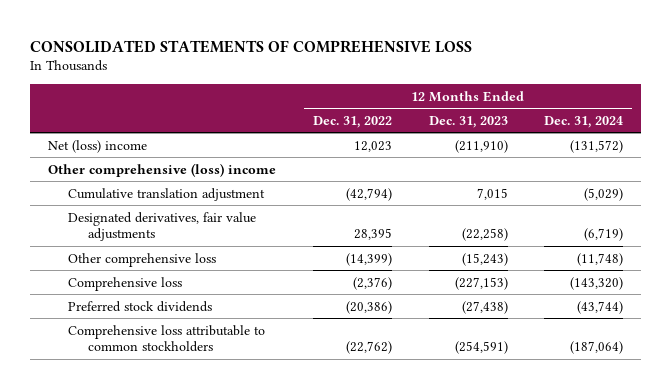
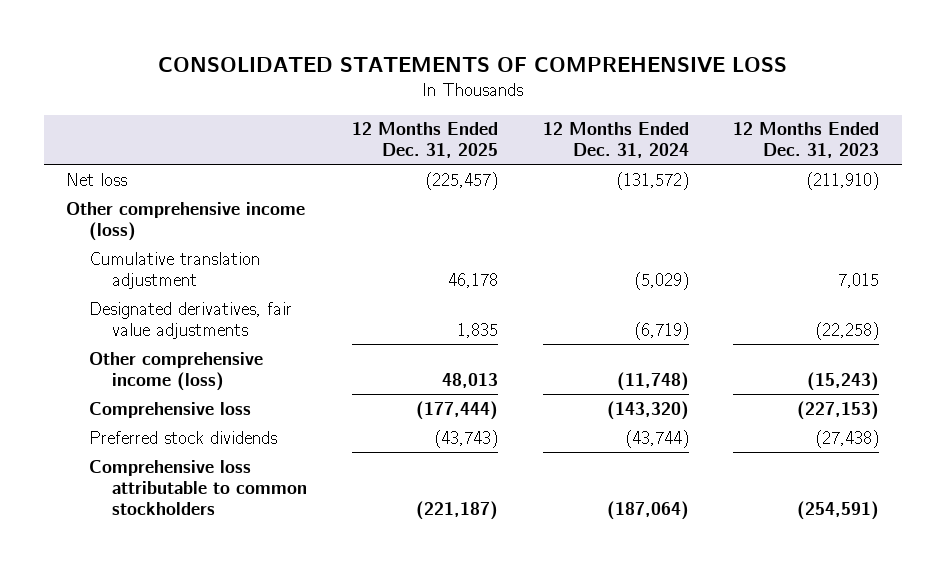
[313,115,393,128] Dec. 31, 2022 -> none
none -> [351,122,498,159] 12 Months Ended Dec. 31, 2025
[48,139,148,153] Net (loss) income -> [65,172,127,186] Net loss
[48,162,277,177] Other comprehensive (loss) income -> [65,201,305,241] Other comprehensive income (loss)
[68,252,217,267] Other comprehensive loss -> [89,351,264,391] Other comprehensive income (loss)

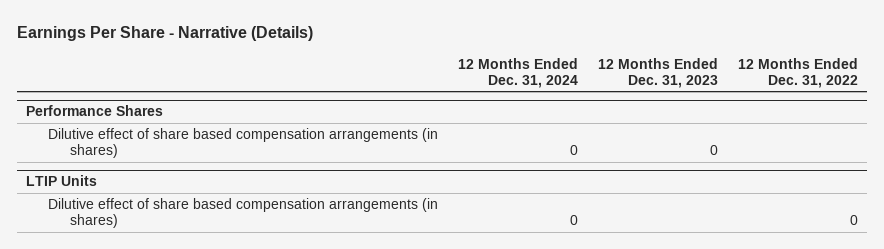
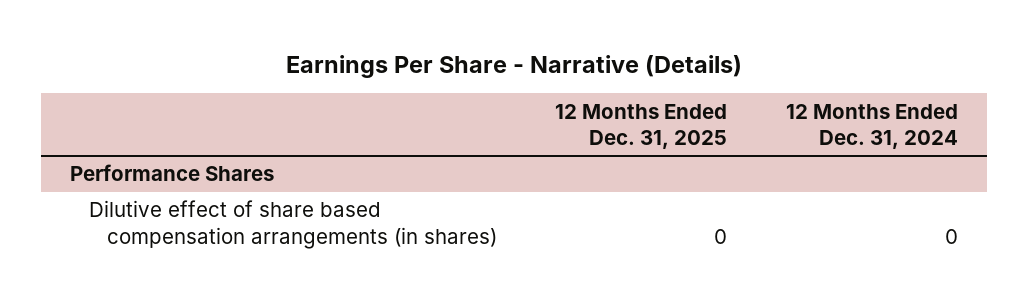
[597,57,718,88] 12 Months Ended Dec. 31, 2023 -> none
[737,57,858,88] 12 Months Ended Dec. 31, 2022 -> none
none -> [555,103,728,149] 12 Months Ended Dec. 31, 2025
[26,175,98,187] LTIP Units -> none
[48,198,439,229] Dilutive effect of share based compensation arrangements (in shares) -> none

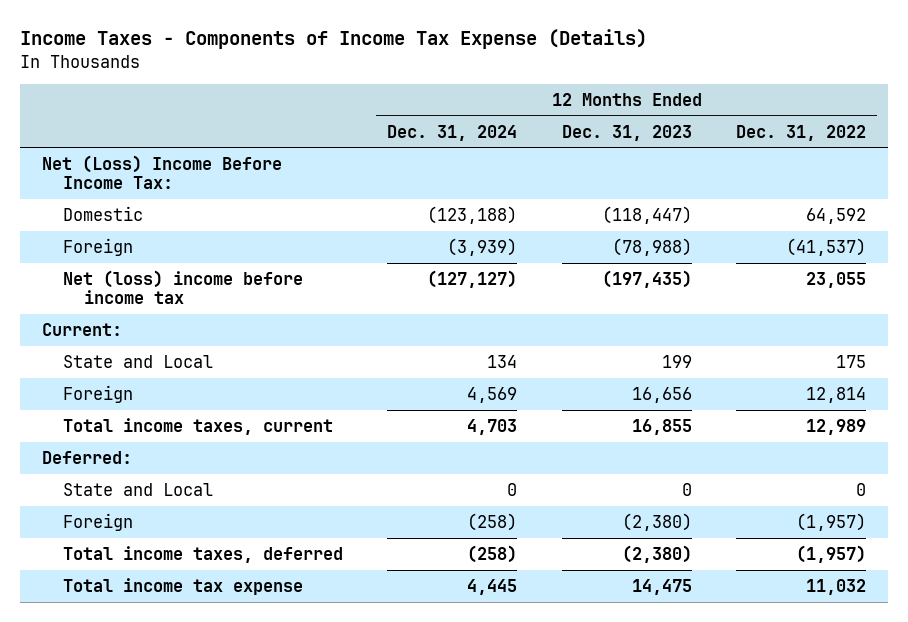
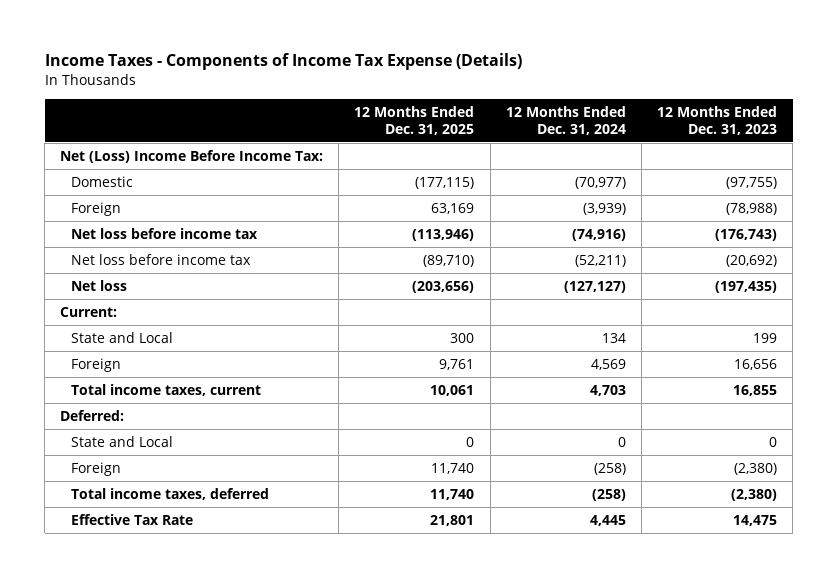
[735,124,866,141] Dec. 31, 2022 -> none
none -> [354,105,475,135] 12 Months Ended Dec. 31, 2025
[427,205,518,224] (123,188) -> [574,176,626,189] (70,977)
[601,205,692,224] (118,447) -> [726,176,778,189] (97,755)
[62,269,303,305] Net (loss) income before income tax -> [71,227,259,239] Net loss before income tax
[427,269,518,288] (127,127) -> [571,228,626,241] (74,916)
[601,269,692,288] (197,435) -> [715,228,778,241] (176,743)
none -> [71,253,252,265] Net loss before income tax
none -> [71,279,128,291] Net loss
[62,577,303,595] Total income tax expense -> [71,513,194,525] Effective Tax Rate

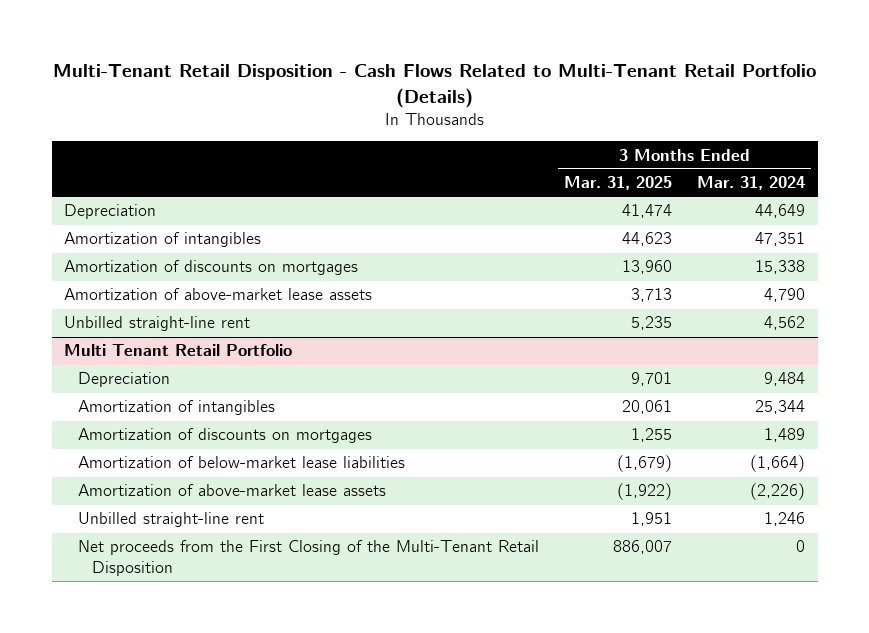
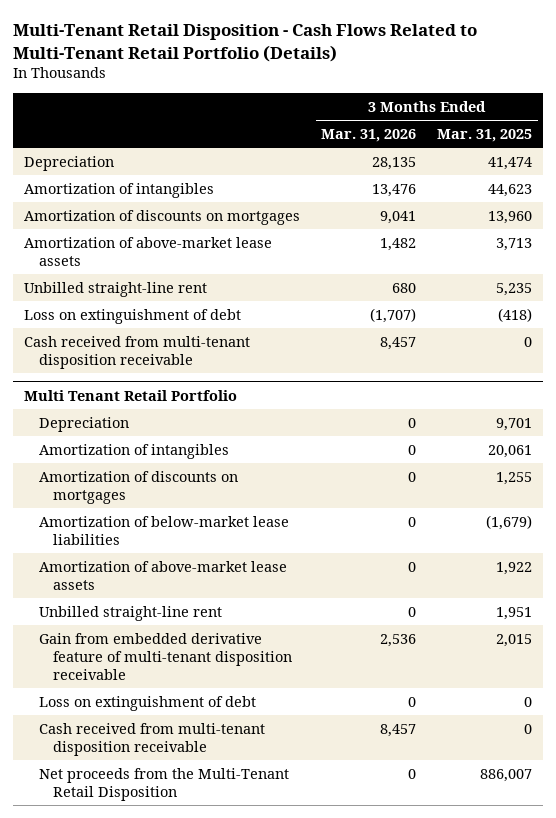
[697,176,806,191] Mar. 31, 2024 -> none
none -> [321,129,417,143] Mar. 31, 2026
none -> [23,308,241,324] Loss on extinguishment of debt
none -> [23,335,250,369] Cash received from multi-tenant disposition receivable
[617,483,673,501] (1,922) -> [496,561,533,575] 1,922
none -> [38,632,293,680] Gain from embedded derivative feature of multi-tenant disposition receivable
none -> [38,695,256,711] Loss on extinguishment of debt
none -> [38,722,265,756] Cash received from multi-tenant disposition receivable
[78,540,540,577] Net proceeds from the First Closing of the Multi-Tenant Retail Disposition -> [38,767,289,801] Net proceeds from the Multi-Tenant Retail Disposition

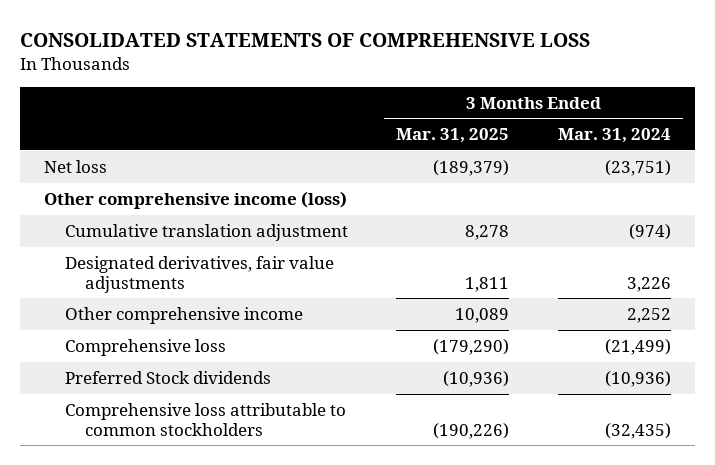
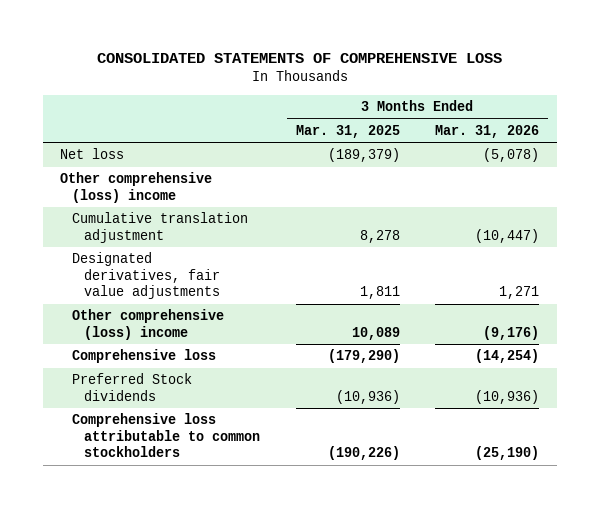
[557,128,671,144] Mar. 31, 2024 -> none
none -> [434,124,539,138] Mar. 31, 2026
[44,190,348,209] Other comprehensive income (loss) -> [60,172,213,203] Other comprehensive (loss) income
[64,306,303,324] Other comprehensive income -> [72,309,225,340] Other comprehensive (loss) income

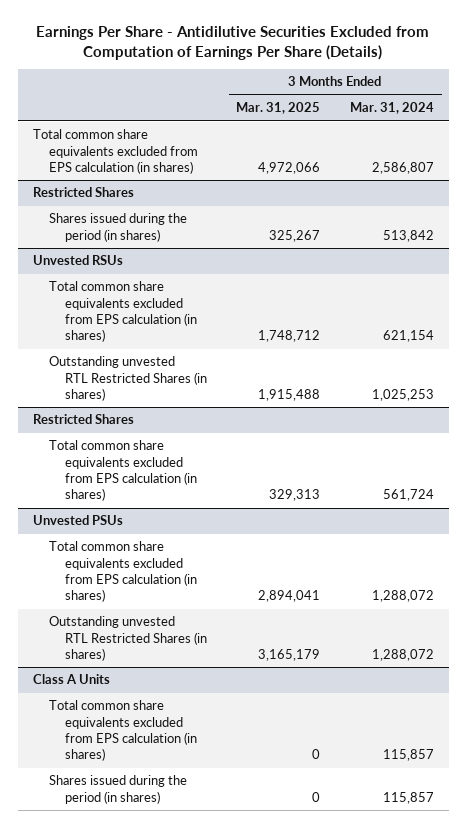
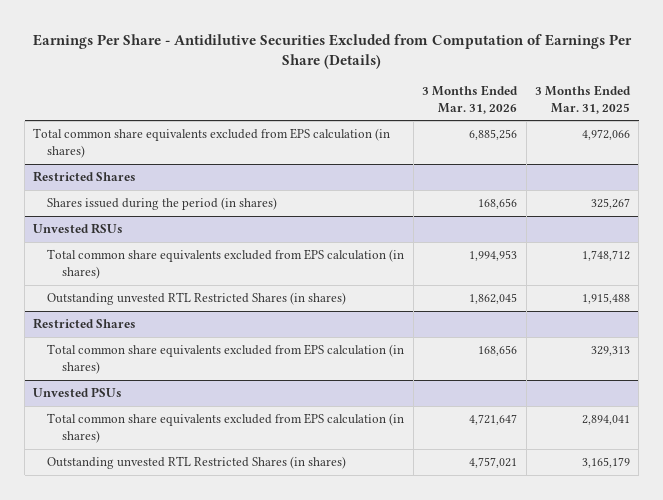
[350,102,435,115] Mar. 31, 2024 -> none
none -> [422,84,519,114] 3 Months Ended Mar. 31, 2026
[32,674,110,685] Class A Units -> none
[48,700,197,762] Total common share equivalents excluded from EPS calculation (in shares) -> none
[48,775,187,804] Shares issued during the period (in shares) -> none

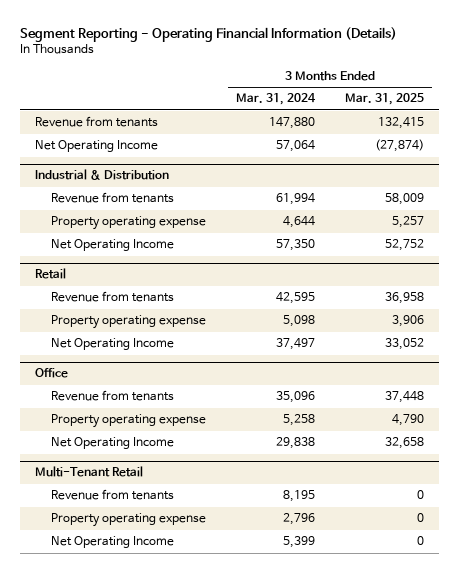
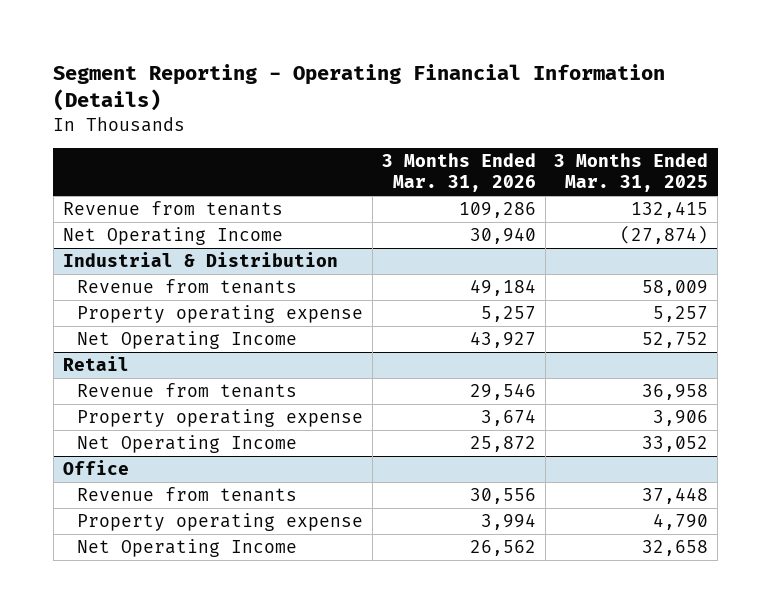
[236,93,317,106] Mar. 31, 2024 -> none
none -> [381,153,536,193] 3 Months Ended Mar. 31, 2026
[35,466,144,478] Multi-Tenant Retail -> none
[50,489,174,501] Revenue from tenants -> none
[50,513,206,528] Property operating expense -> none
[50,536,174,549] Net Operating Income -> none

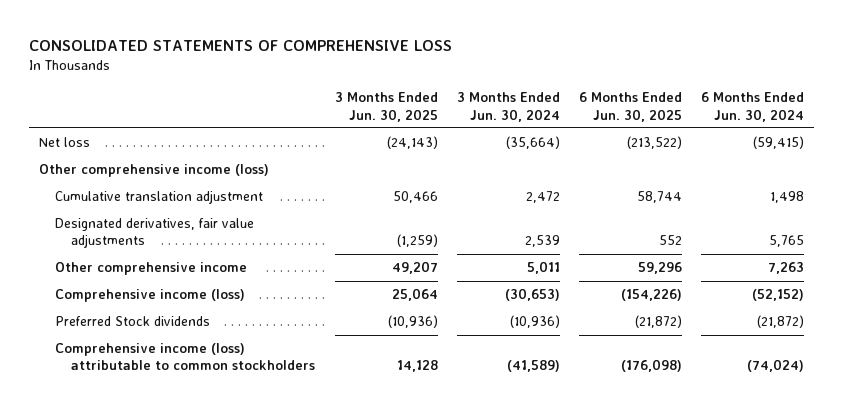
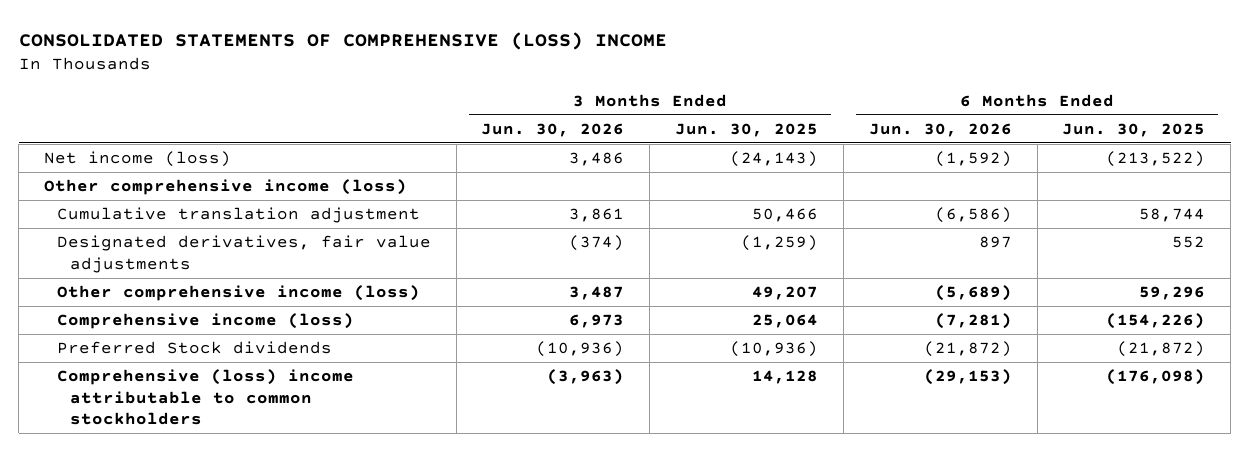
[29,40,453,52] CONSOLIDATED STATEMENTS OF COMPREHENSIVE LOSS -> [18,31,667,50] CONSOLIDATED STATEMENTS OF COMPREHENSIVE (LOSS) INCOME
[456,92,560,122] 3 Months Ended Jun. 30, 2024 -> none
[700,92,804,122] 6 Months Ended Jun. 30, 2024 -> none
none -> [481,122,625,137] Jun. 30, 2026
none -> [868,122,1012,137] Jun. 30, 2026
[38,137,90,148] Net loss -> [43,151,231,168] Net income (loss)
[55,262,248,276] Other comprehensive income -> [56,285,420,302] Other comprehensive income (loss)
[55,343,316,371] Comprehensive income (loss) attributable to common stockholders -> [56,369,354,426] Comprehensive (loss) income attributable to common stockholders

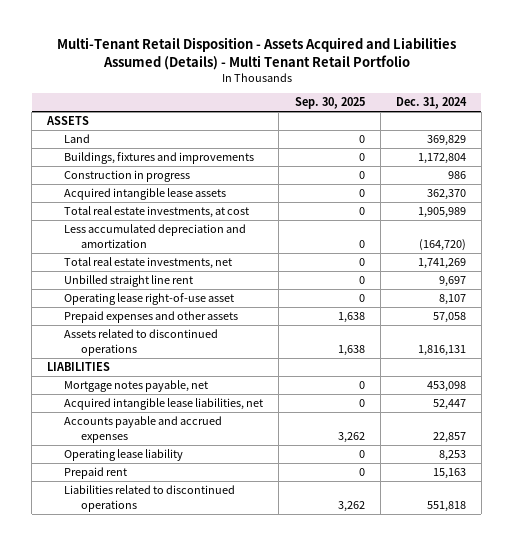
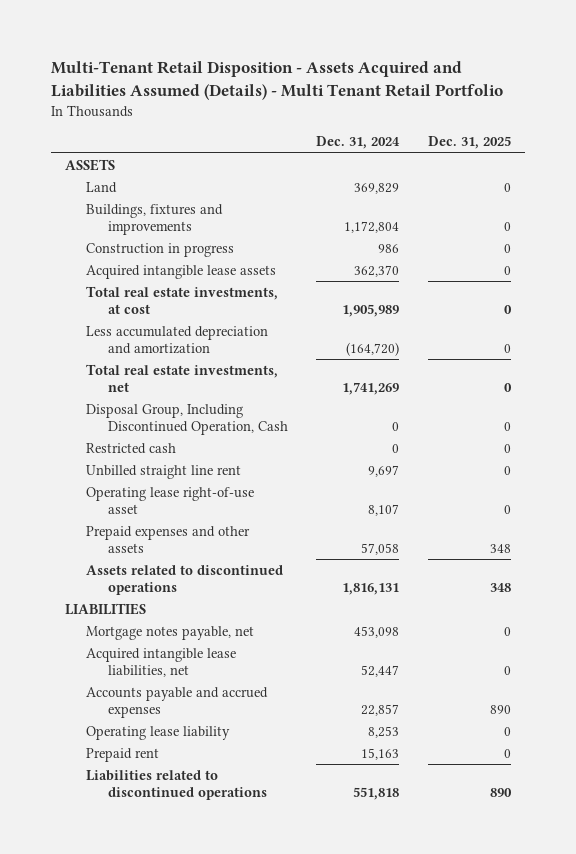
[294,97,365,110] Sep. 30, 2025 -> none
none -> [427,136,511,150] Dec. 31, 2025
none -> [86,403,288,435] Disposal Group, Including Discontinued Operation, Cash
none -> [86,442,177,454] Restricted cash

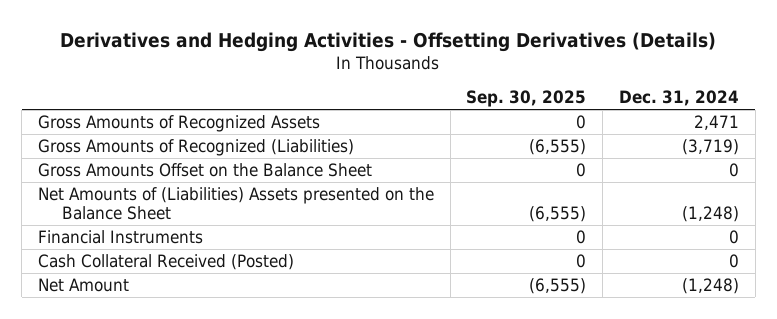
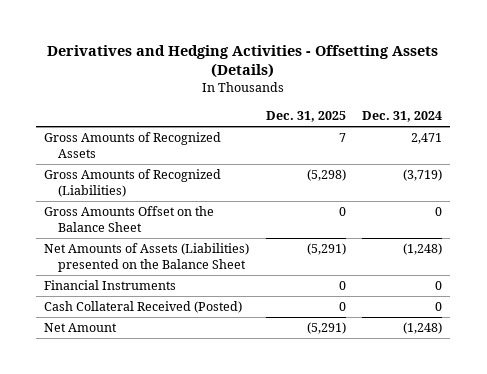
[60,32,717,53] Derivatives and Hedging Activities - Offsetting Derivatives (Details) -> [47,44,439,79] Derivatives and Hedging Activities - Offsetting Assets (Details)
[466,90,587,108] Sep. 30, 2025 -> none
none -> [265,110,346,122] Dec. 31, 2025
[37,186,434,221] Net Amounts of (Liabilities) Assets presented on the Balance Sheet -> [44,243,250,272] Net Amounts of Assets (Liabilities) presented on the Balance Sheet

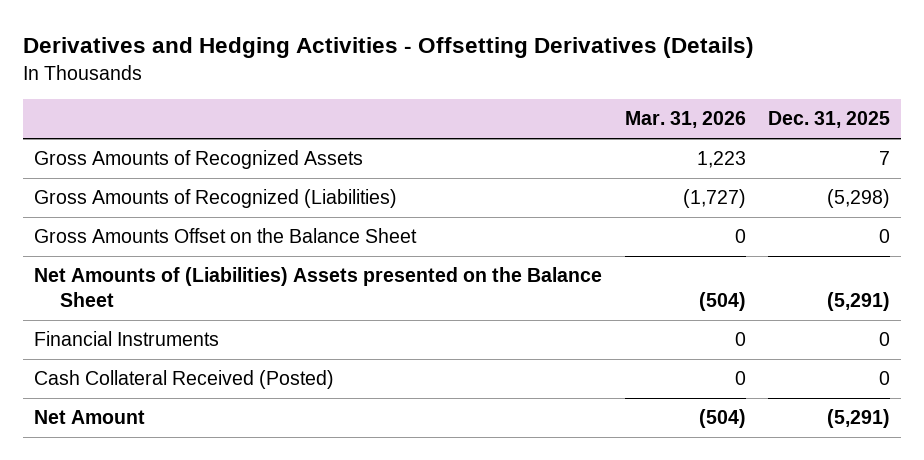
[47,44,439,79] Derivatives and Hedging Activities - Offsetting Assets (Details) -> [23,37,755,59] Derivatives and Hedging Activities - Offsetting Derivatives (Details)
[362,110,443,122] Dec. 31, 2024 -> none
none -> [624,111,746,129] Mar. 31, 2026
[44,243,250,272] Net Amounts of Assets (Liabilities) presented on the Balance Sheet -> [34,267,603,307] Net Amounts of (Liabilities) Assets presented on the Balance Sheet

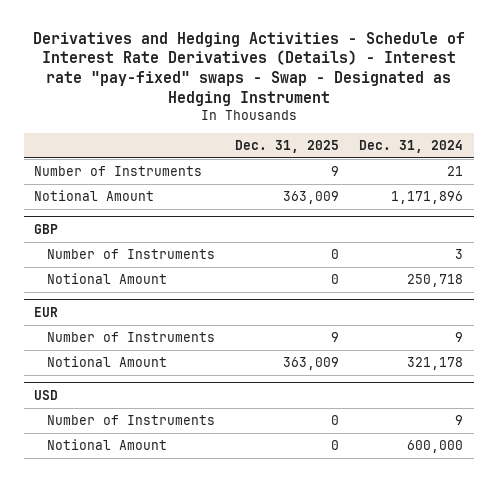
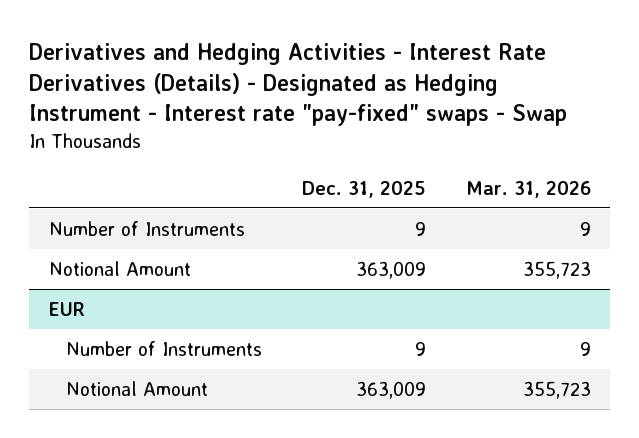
[32,31,465,107] Derivatives and Hedging Activities - Schedule of Interest Rate Derivatives (Details) - Interest rate "pay-fixed" swaps - Swap - Designated as Hedging Instrument -> [28,42,567,127] Derivatives and Hedging Activities - Interest Rate Derivatives (Details) - Designated as Hedging Instrument - Interest rate "pay-fixed" swaps - Swap
[359,140,464,154] Dec. 31, 2024 -> none
none -> [465,180,591,198] Mar. 31, 2026
[34,223,59,234] GBP -> none
[46,249,215,260] Number of Instruments -> none
[46,273,167,285] Notional Amount -> none
[34,389,59,400] USD -> none
[46,415,215,426] Number of Instruments -> none
[46,439,167,451] Notional Amount -> none

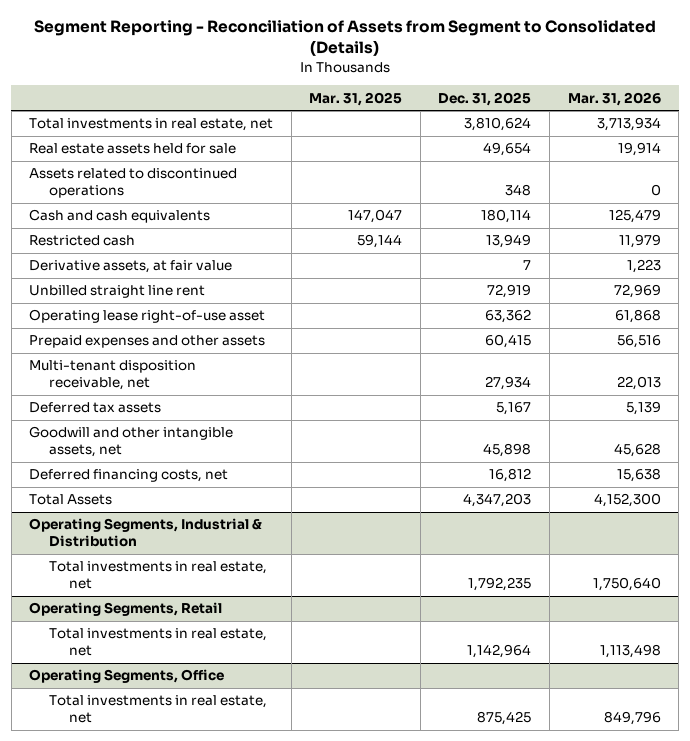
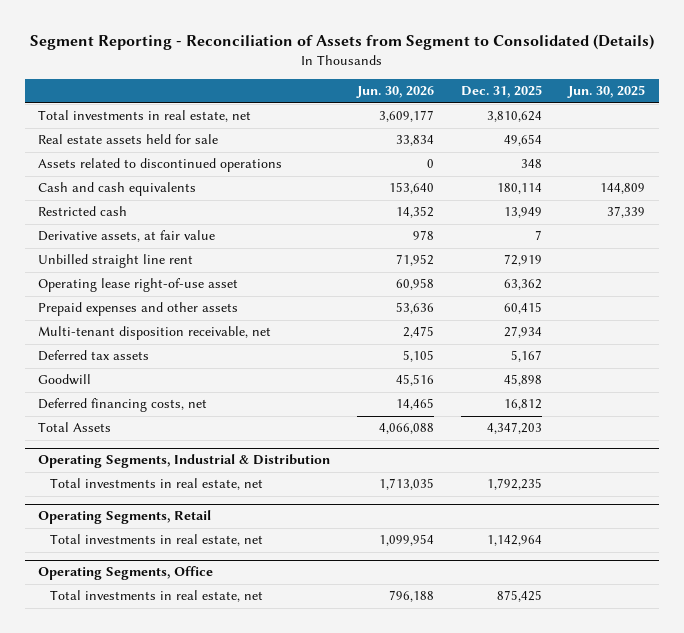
[309,91,403,106] Mar. 31, 2025 -> none
[567,91,661,106] Mar. 31, 2026 -> none
none -> [356,86,435,99] Jun. 30, 2026
none -> [567,85,646,99] Jun. 30, 2025
[29,426,234,458] Goodwill and other intangible assets, net -> [38,374,92,386] Goodwill

